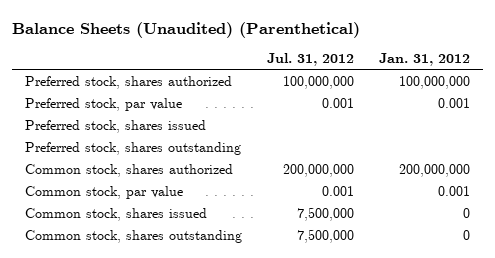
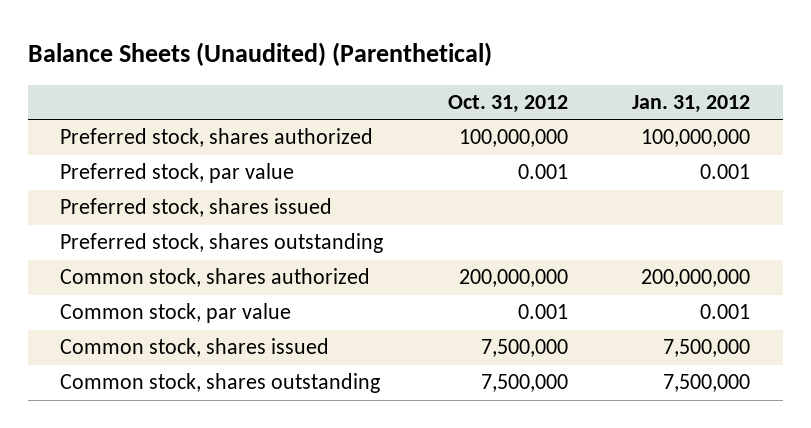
[267,53,355,67] Jul. 31, 2012 -> none
none -> [447,95,568,114] Oct. 31, 2012
[463,207,471,218] 0 -> [663,339,751,358] 7,500,000
[463,229,471,240] 0 -> [663,374,751,393] 7,500,000

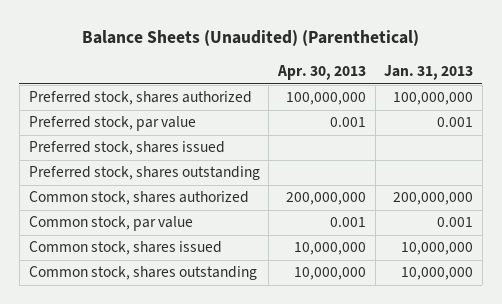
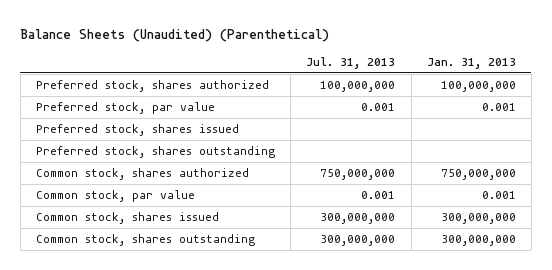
[276,65,366,81] Apr. 30, 2013 -> none
none -> [306,56,396,69] Jul. 31, 2013
[393,192,474,206] 200,000,000 -> [440,169,516,181] 750,000,000
[401,242,474,256] 10,000,000 -> [440,213,516,225] 300,000,000
[401,267,474,281] 10,000,000 -> [440,235,516,247] 300,000,000

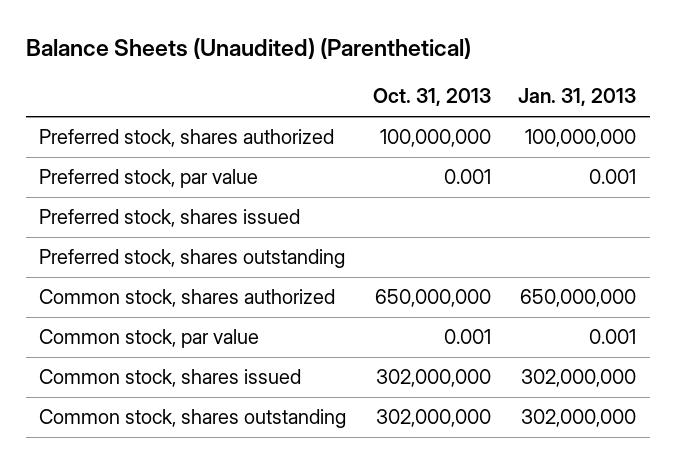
[306,56,396,69] Jul. 31, 2013 -> none
none -> [373,88,492,107] Oct. 31, 2013
[440,169,516,181] 750,000,000 -> [520,289,637,308] 650,000,000
[440,213,516,225] 300,000,000 -> [521,369,637,388] 302,000,000
[440,235,516,247] 300,000,000 -> [521,409,637,428] 302,000,000

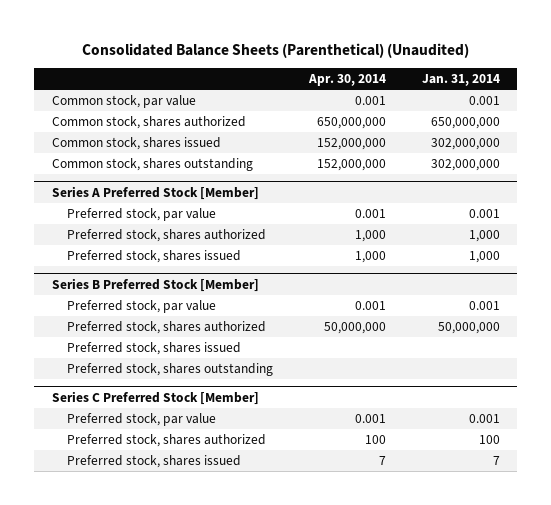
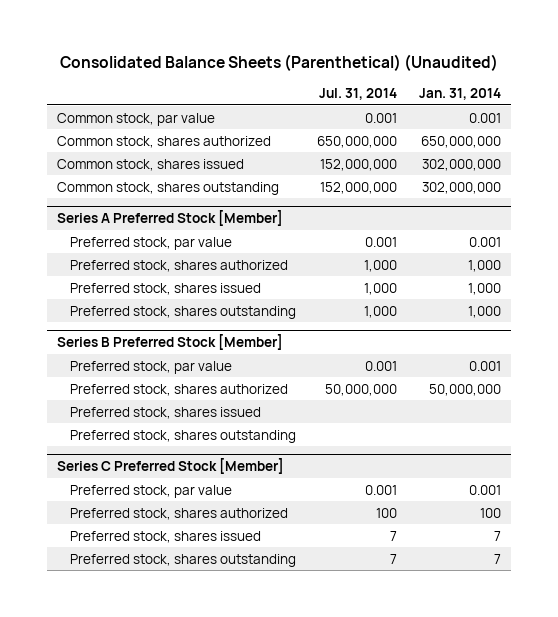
[308,74,387,87] Apr. 30, 2014 -> none
none -> [319,88,398,101] Jul. 31, 2014
none -> [69,305,296,319] Preferred stock, shares outstanding
none -> [69,553,296,567] Preferred stock, shares outstanding

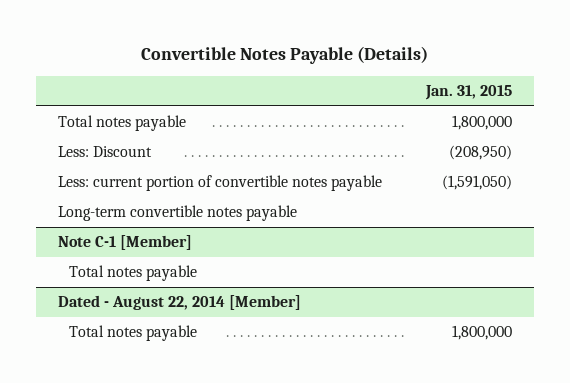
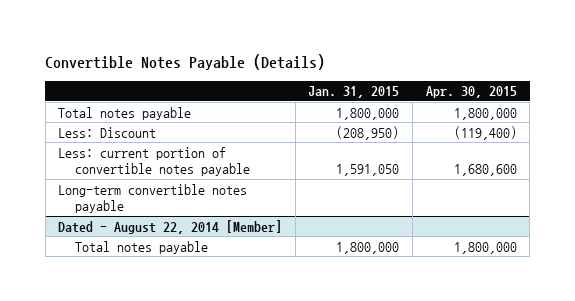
none -> [425,86,517,99] Apr. 30, 2015
[442,175,513,191] (1,591,050) -> [336,163,400,176] 1,591,050
[57,235,192,251] Note C-1 [Member] -> none
[69,265,198,282] Total notes payable -> none

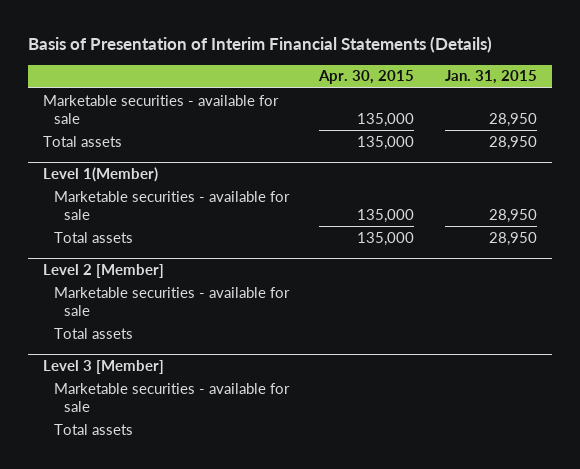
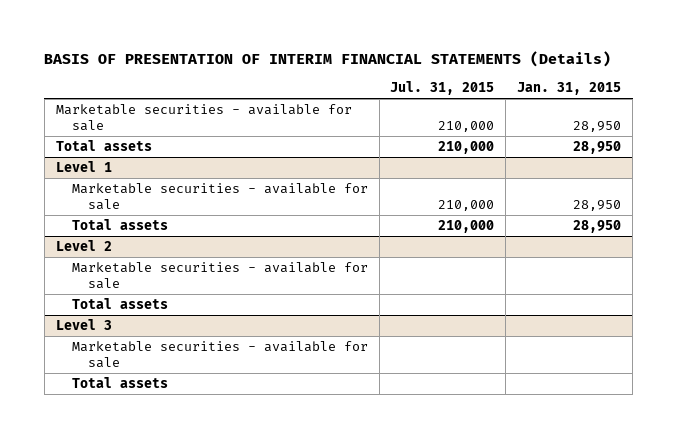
[27,36,492,54] Basis of Presentation of Interim Financial Statements (Details) -> [44,51,612,68] BASIS OF PRESENTATION OF INTERIM FINANCIAL STATEMENTS (Details)
[318,70,415,85] Apr. 30, 2015 -> none
none -> [390,81,495,96] Jul. 31, 2015
[43,166,159,182] Level 1(Member) -> [55,161,112,173] Level 1
[43,263,165,278] Level 2 [Member] -> [55,240,112,252] Level 2
[43,359,165,374] Level 3 [Member] -> [55,319,112,331] Level 3

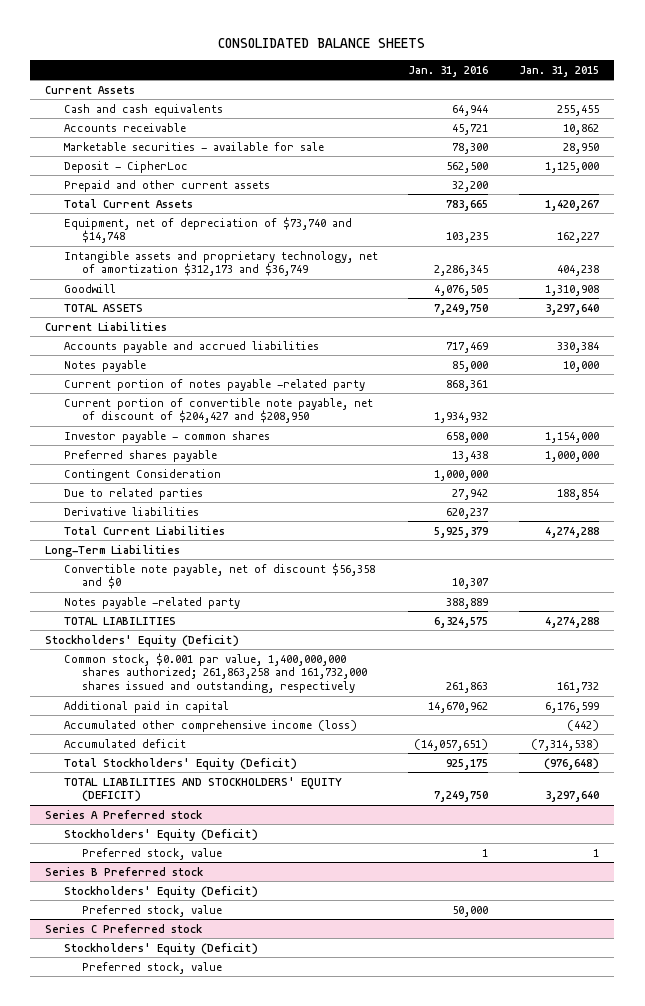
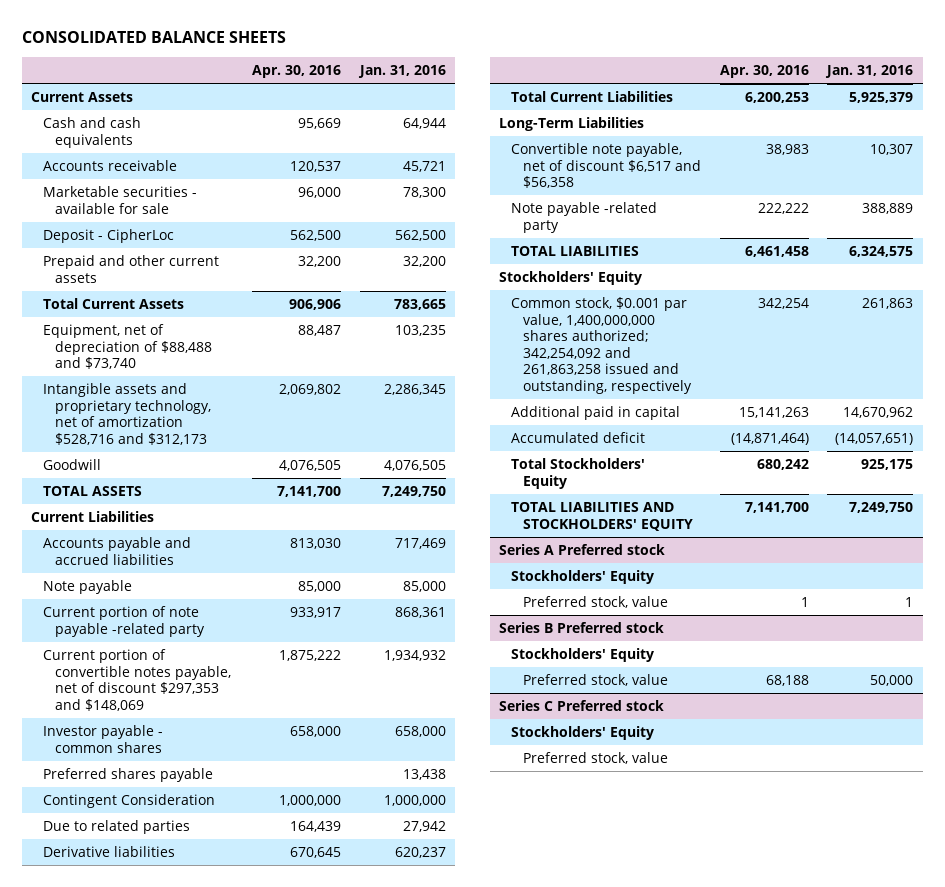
[519,65,600,77] Jan. 31, 2015 -> none
none -> [252,64,342,78] Apr. 30, 2016
[63,216,352,244] Equipment, net of depreciation of $73,740 and $14,748 -> [43,324,213,370] Equipment, net of depreciation of $88,488 and $73,740
[63,250,378,277] Intangible assets and proprietary technology, net of amortization $312,173 and $36,749 -> [43,383,212,445] Intangible assets and proprietary technology, net of amortization $528,716 and $312,173
[63,359,146,372] Notes payable -> [43,580,133,595] Note payable
[63,378,365,391] Current portion of notes payable -related party -> [43,606,206,637] Current portion of note payable -related party
[63,397,373,424] Current portion of convertible note payable, net of discount of $204,427 and $208,950 -> [43,649,232,711] Current portion of convertible notes payable, net of discount $297,353 and $148,069
[63,562,375,590] Convertible note payable, net of discount $56,358 and $0 -> [510,143,701,189] Convertible note payable, net of discount $6,517 and $56,358
[63,596,240,609] Notes payable -related party -> [510,202,657,233] Note payable -related party
[45,634,240,647] Stockholders' Equity (Deficit) -> [498,271,642,286] Stockholders' Equity
[63,652,368,693] Common stock, $0.001 par value, 1,400,000,000 shares authorized; 261,863,258 and 161,732,000 shares issued and outstanding, respectively -> [510,297,692,394] Common stock, $0.001 par value, 1,400,000,000 shares authorized; 342,254,092 and 261,863,258 issued and outstanding, respectively
[63,719,357,732] Accumulated other comprehensive income (loss) -> none
[63,757,297,770] Total Stockholders' Equity (Deficit) -> [510,458,645,489] Total Stockholders' Equity
[63,776,342,803] TOTAL LIABILITIES AND STOCKHOLDERS' EQUITY (DEFICIT) -> [510,502,693,531] TOTAL LIABILITIES AND STOCKHOLDERS' EQUITY
[63,828,258,841] Stockholders' Equity (Deficit) -> [510,570,654,585] Stockholders' Equity
[63,885,258,898] Stockholders' Equity (Deficit) -> [510,648,654,663] Stockholders' Equity
[63,942,258,955] Stockholders' Equity (Deficit) -> [510,726,654,741] Stockholders' Equity

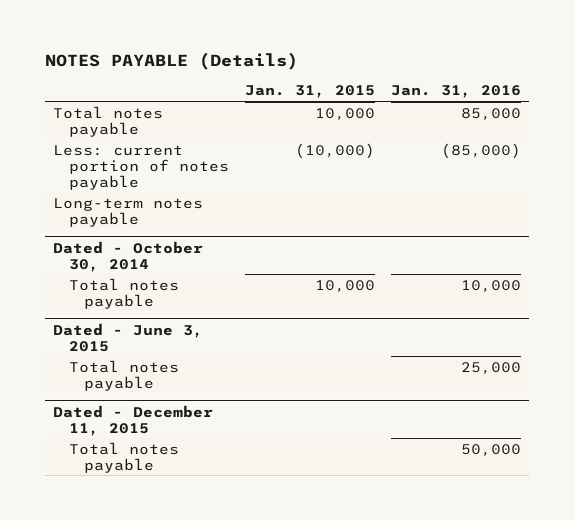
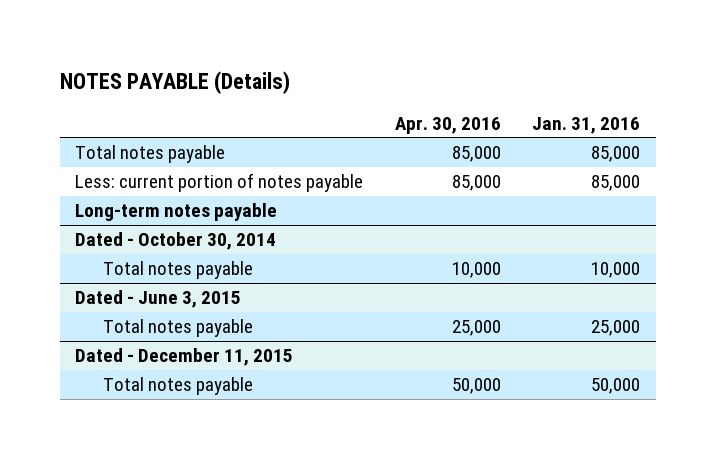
[244,85,375,99] Jan. 31, 2015 -> none
none -> [394,116,501,134] Apr. 30, 2016
[441,142,522,159] (85,000) -> [591,175,641,192] 85,000

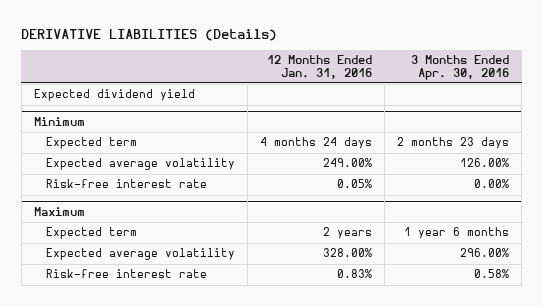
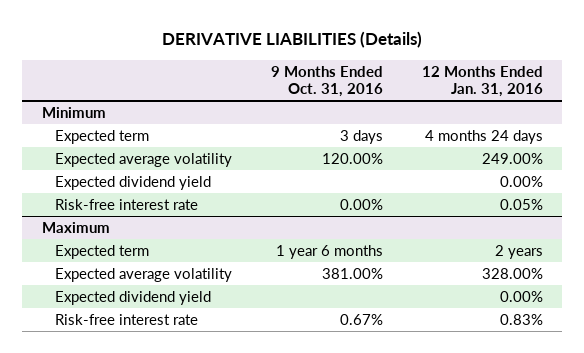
[410,55,509,80] 3 Months Ended Apr. 30, 2016 -> none
none -> [270,65,383,97] 9 Months Ended Oct. 31, 2016
[34,89,196,102] Expected dividend yield -> none
none -> [55,175,212,190] Expected dividend yield
none -> [55,290,212,305] Expected dividend yield

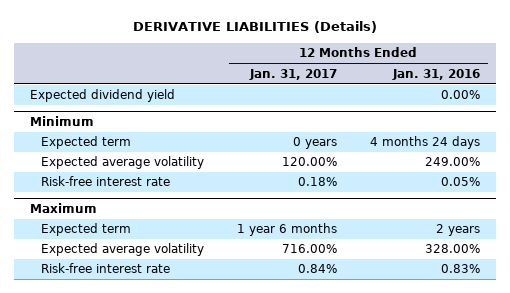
[270,65,383,97] 9 Months Ended Oct. 31, 2016 -> none
none -> [248,68,337,80] Jan. 31, 2017
none -> [30,89,176,103] Expected dividend yield
[55,175,212,190] Expected dividend yield -> none
[55,290,212,305] Expected dividend yield -> none

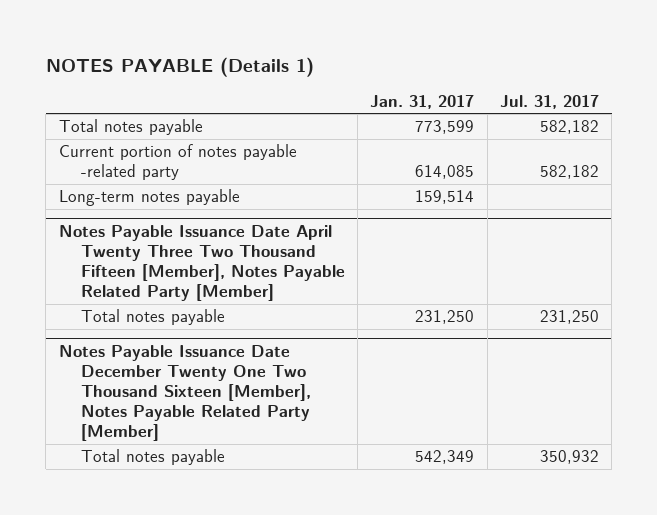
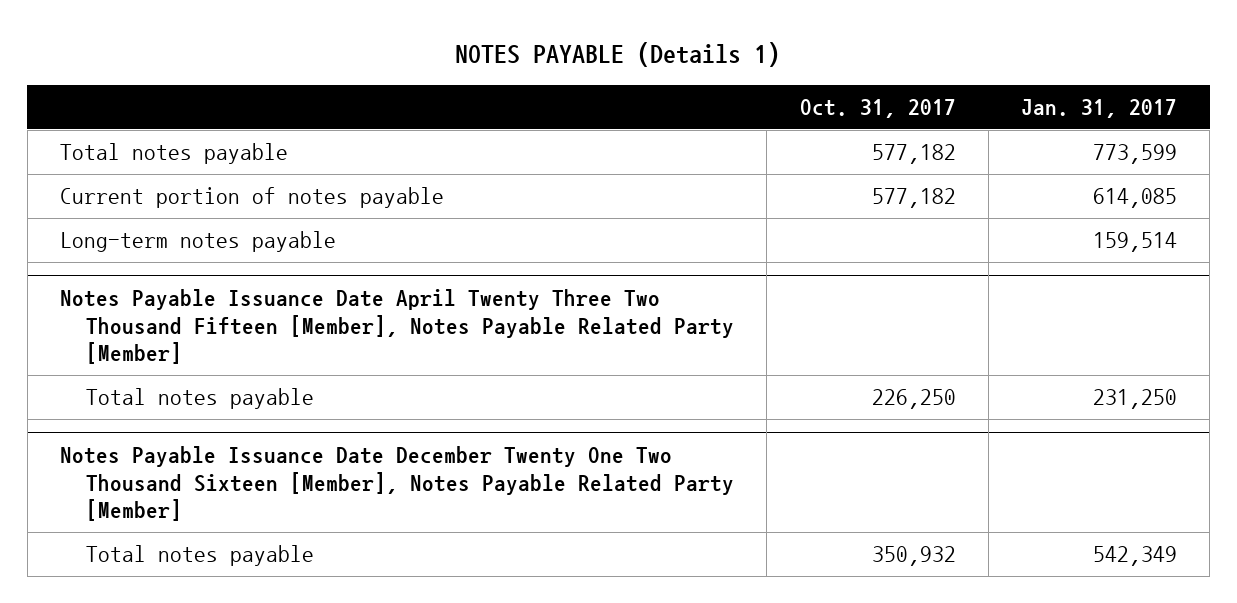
[499,94,599,109] Jul. 31, 2017 -> none
none -> [799,98,956,118] Oct. 31, 2017
[58,144,297,181] Current portion of notes payable -related party -> [59,187,444,209] Current portion of notes payable

